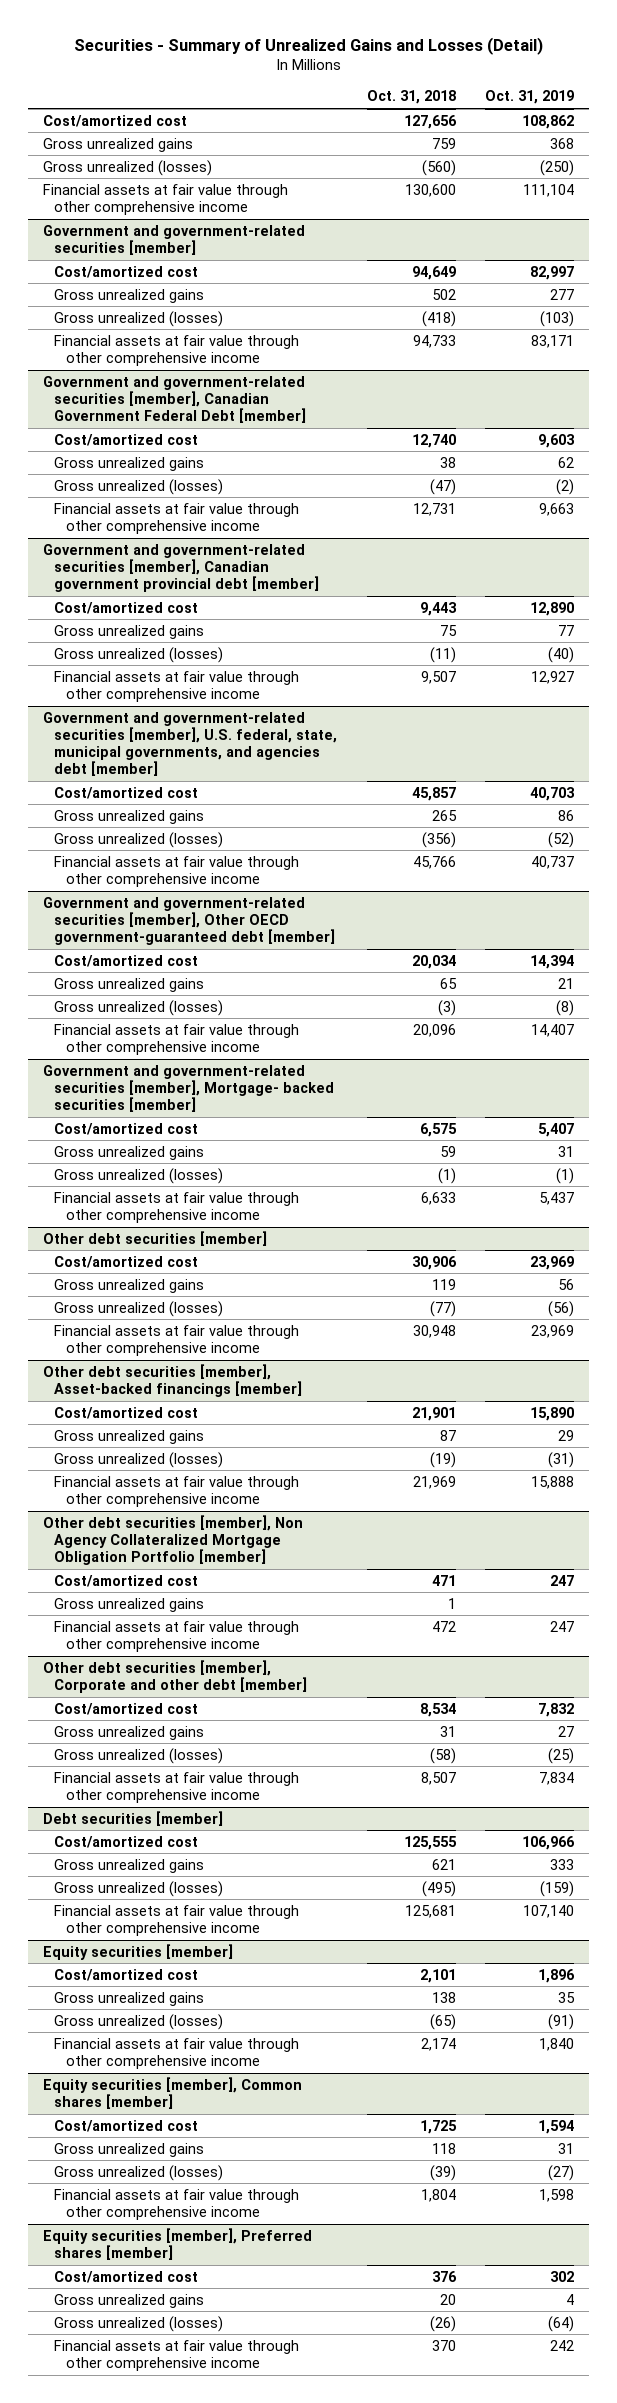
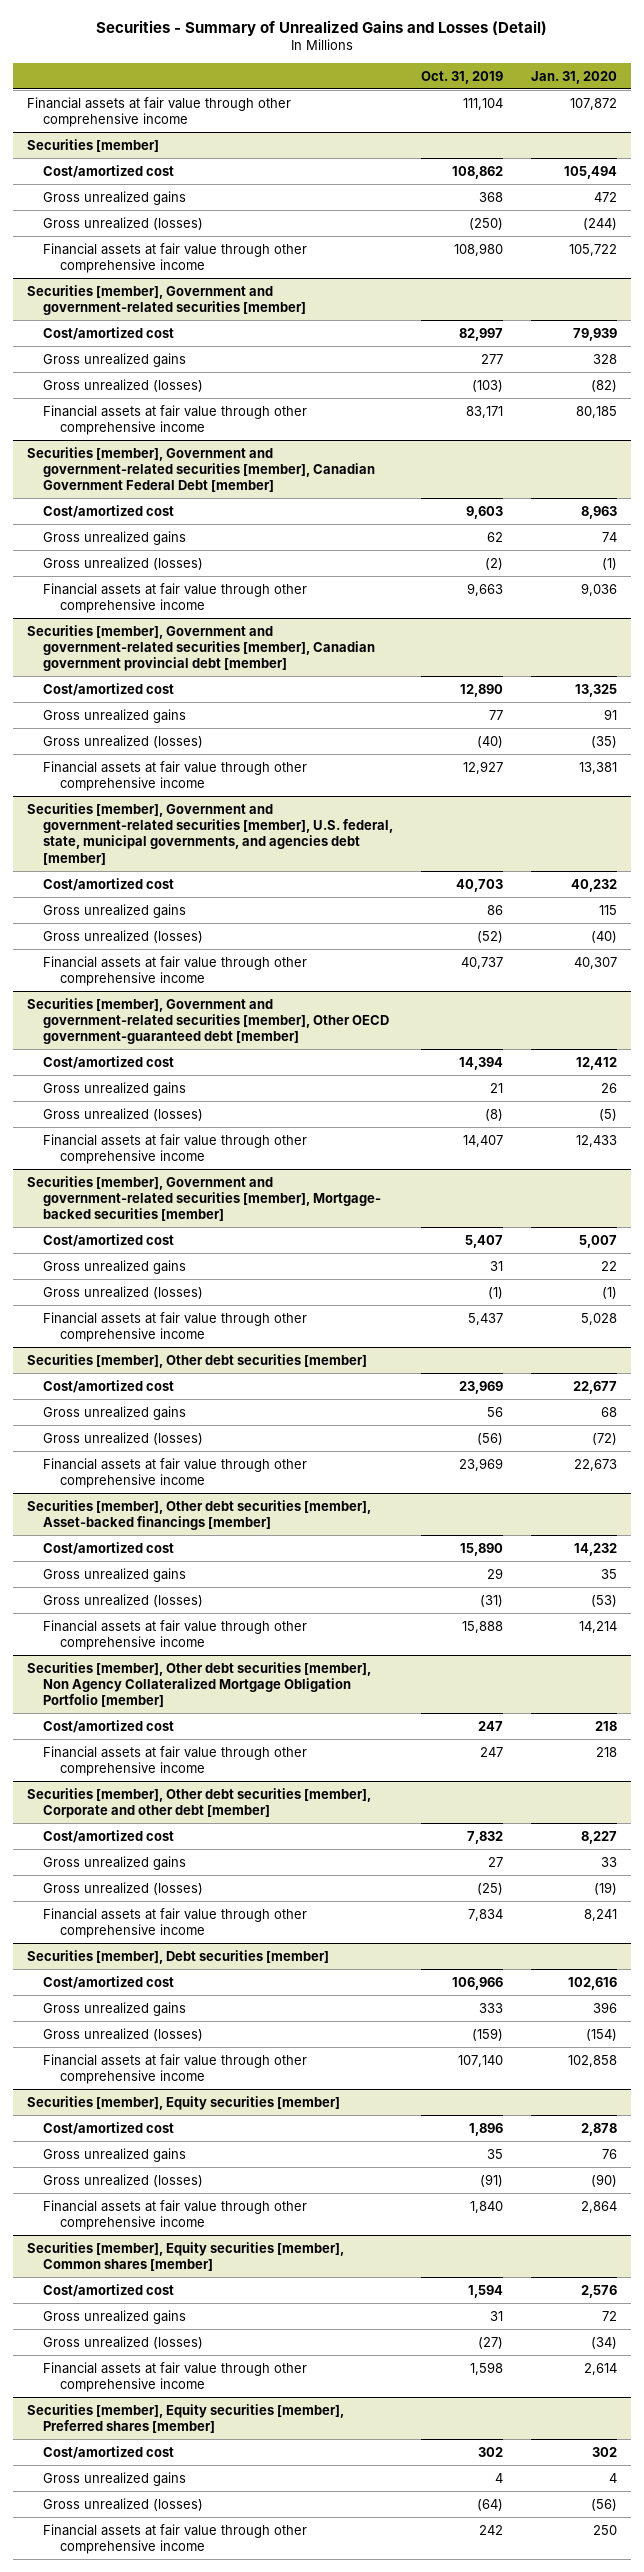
[366,90,456,105] Oct. 31, 2018 -> none
none -> [531,70,618,84] Jan. 31, 2020
[42,183,288,216] Financial assets at fair value through other comprehensive income -> [26,96,291,127] Financial assets at fair value through other comprehensive income
none -> [26,138,159,152] Securities [member]
none -> [43,242,308,273] Financial assets at fair value through other comprehensive income
[42,224,305,256] Government and government-related securities [member] -> [26,284,307,315] Securities [member], Government and government-related securities [member]
[42,375,307,424] Government and government-related securities [member], Canadian Government Federal Debt [member] -> [26,446,376,493] Securities [member], Government and government-related securities [member], Canadian Government Federal Debt [member]
[42,543,320,593] Government and government-related securities [member], Canadian government provincial debt [member] -> [26,624,376,672] Securities [member], Government and government-related securities [member], Canadian government provincial debt [member]
[42,711,338,777] Government and government-related securities [member], U.S. federal, state, municipal governments, and agencies debt [member] -> [26,802,394,865] Securities [member], Government and government-related securities [member], U.S. federal, state, municipal governments, and agencies debt [member]
[42,896,336,946] Government and government-related securities [member], Other OECD government-guaranteed debt [member] -> [26,997,390,1045] Securities [member], Government and government-related securities [member], Other OECD government-guaranteed debt [member]
[42,1064,335,1113] Government and government-related securities [member], Mortgage- backed securities [member] -> [26,1175,382,1222] Securities [member], Government and government-related securities [member], Mortgage- backed securities [member]
[42,1230,267,1246] Other debt securities [member] -> [26,1353,367,1368] Securities [member], Other debt securities [member]
[42,1363,303,1398] Other debt securities [member], Asset-backed financings [member] -> [26,1499,371,1530] Securities [member], Other debt securities [member], Asset-backed financings [member]
[42,1514,303,1566] Other debt securities [member], Non Agency Collateralized Mortgage Obligation Portfolio [member] -> [26,1661,371,1708] Securities [member], Other debt securities [member], Non Agency Collateralized Mortgage Obligation Portfolio [member]
[54,1597,205,1612] Gross unrealized gains -> none
[42,1659,308,1694] Other debt securities [member], Corporate and other debt [member] -> [26,1787,371,1818] Securities [member], Other debt securities [member], Corporate and other debt [member]
[42,1810,223,1826] Debt securities [member] -> [26,1949,329,1964] Securities [member], Debt securities [member]
[42,1943,233,1960] Equity securities [member] -> [26,2095,340,2110] Securities [member], Equity securities [member]
[42,2076,302,2110] Equity securities [member], Common shares [member] -> [26,2241,344,2271] Securities [member], Equity securities [member], Common shares [member]
[42,2227,312,2261] Equity securities [member], Preferred shares [member] -> [26,2403,344,2433] Securities [member], Equity securities [member], Preferred shares [member]

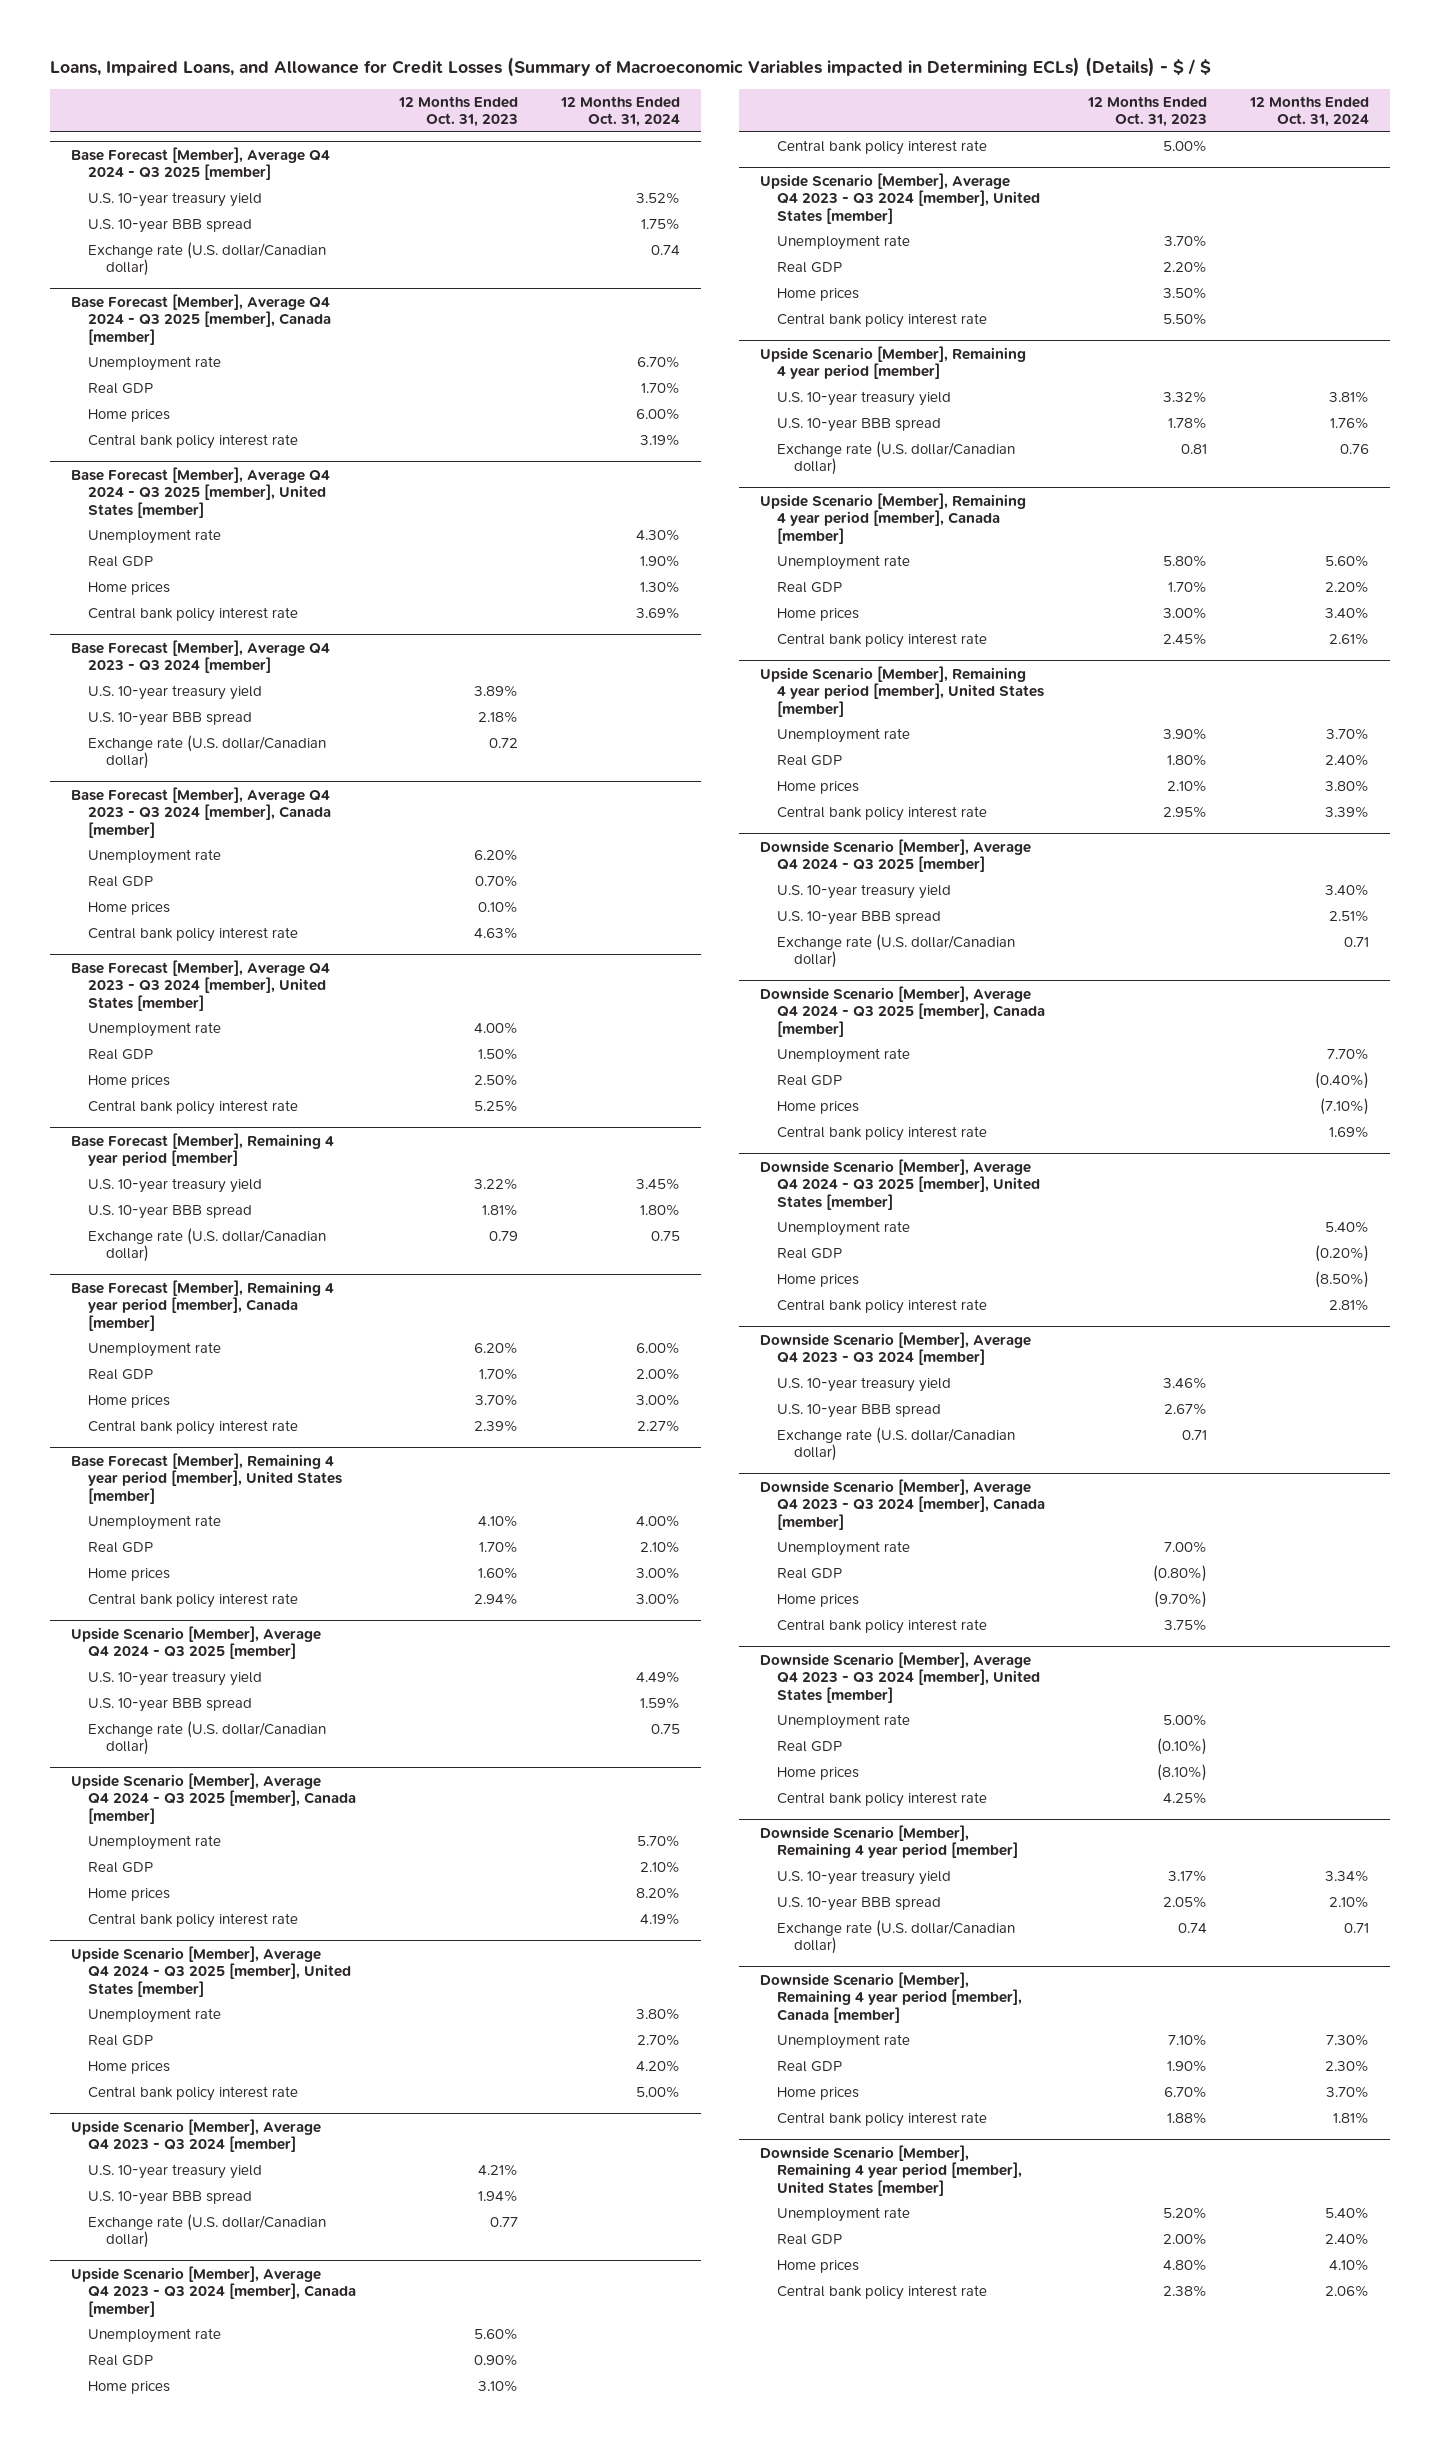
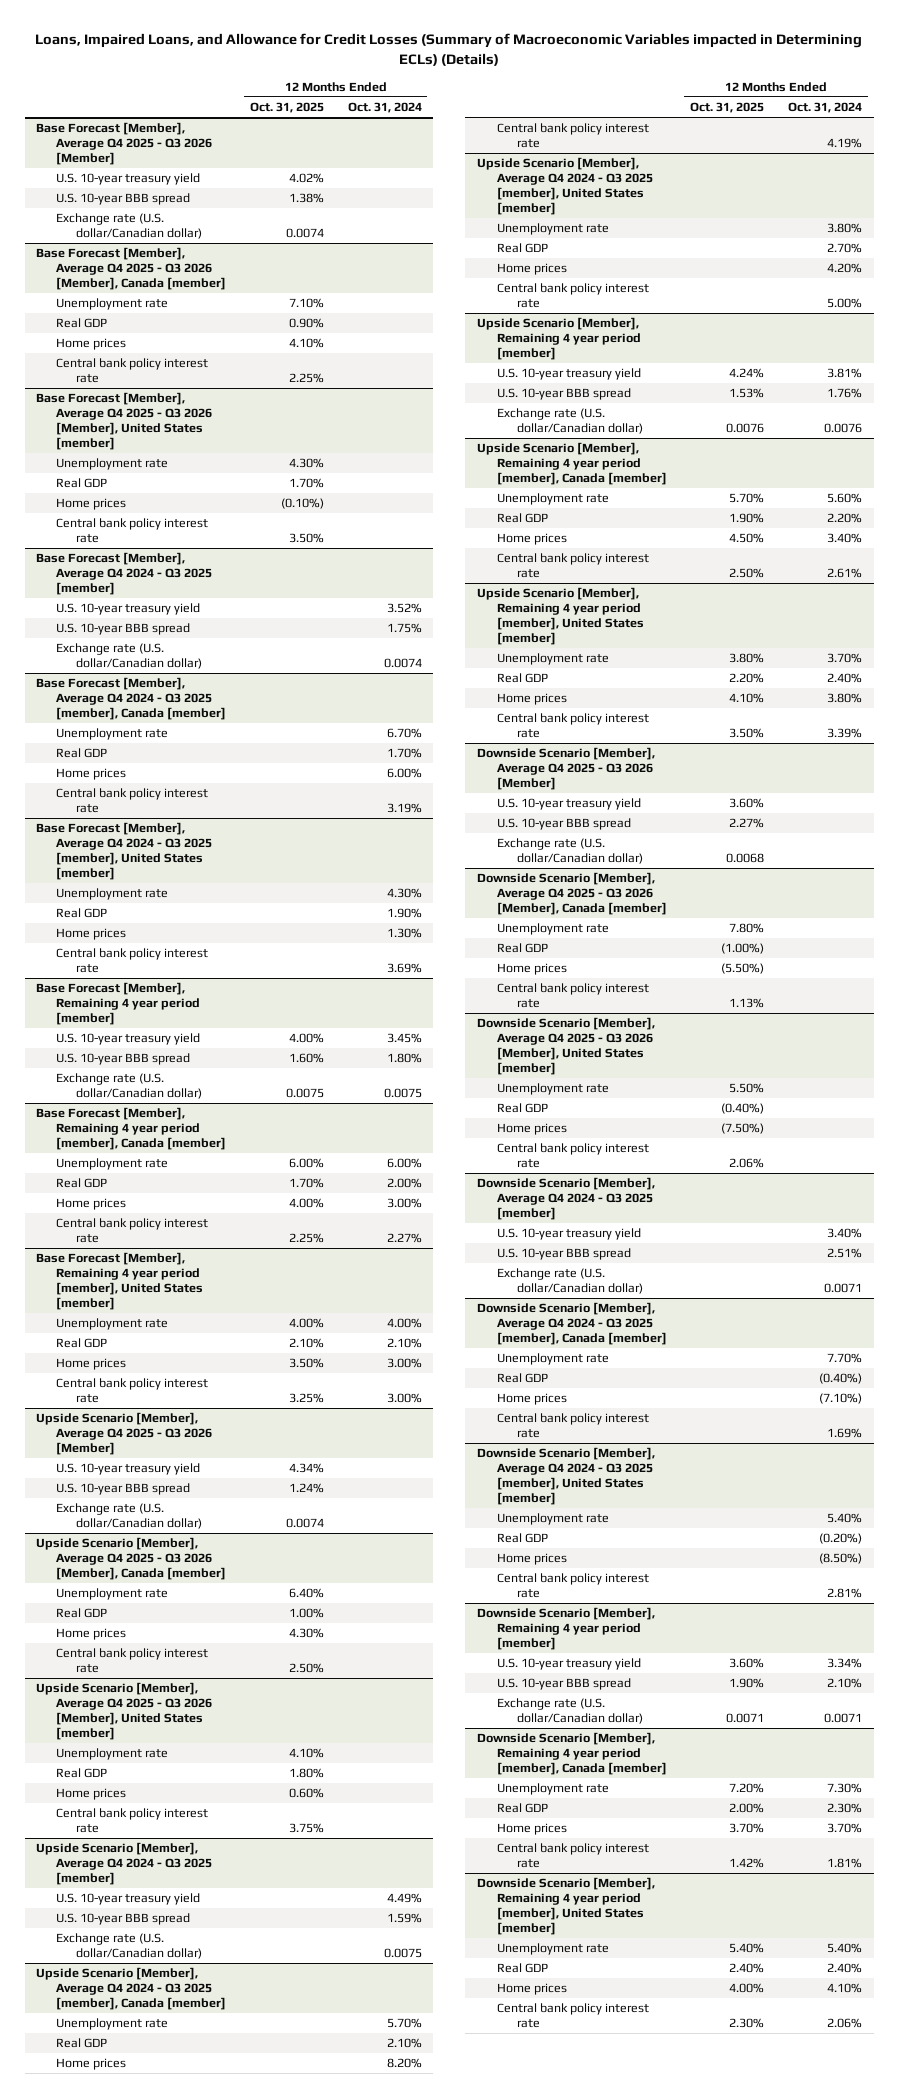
[50,57,1212,78] Loans, Impaired Loans, and Allowance for Credit Losses (Summary of Macroeconomic Variables impacted in Determining ECLs) (Details) - $ / $ -> [35,33,863,66] Loans, Impaired Loans, and Allowance for Credit Losses (Summary of Macroeconomic Variables impacted in Determining ECLs) (Details)
[398,95,519,128] 12 Months Ended Oct. 31, 2023 -> none
none -> [249,101,324,113] Oct. 31, 2025
none -> [36,122,213,166] Base Forecast [Member], Average Q4 2025 - Q3 2026 [Member]
none -> [56,173,201,186] U.S. 10-year treasury yield
none -> [56,193,191,206] U.S. 10-year BBB spread
none -> [56,213,203,240] Exchange rate (U.S. dollar/Canadian dollar)
none -> [36,247,227,291] Base Forecast [Member], Average Q4 2025 - Q3 2026 [Member], Canada [member]
none -> [56,298,169,311] Unemployment rate
none -> [56,318,108,329] Real GDP
none -> [56,338,127,351] Home prices
none -> [56,358,209,384] Central bank policy interest rate
none -> [36,392,213,451] Base Forecast [Member], Average Q4 2025 - Q3 2026 [Member], United States [member]
none -> [56,458,169,471] Unemployment rate
none -> [56,478,108,489] Real GDP
none -> [56,498,127,511] Home prices
none -> [56,518,209,544] Central bank policy interest rate
[650,244,680,255] 0.74 -> [383,658,422,669] 0.0074
[71,639,331,674] Base Forecast [Member], Average Q4 2023 - Q3 2024 [member] -> none
[88,684,263,700] U.S. 10-year treasury yield -> none
[88,711,253,726] U.S. 10-year BBB spread -> none
[88,734,327,770] Exchange rate (U.S. dollar/Canadian dollar) -> none
[71,786,332,838] Base Forecast [Member], Average Q4 2023 - Q3 2024 [member], Canada [member] -> none
[88,848,222,864] Unemployment rate -> none
[88,875,154,887] Real GDP -> none
[88,901,171,915] Home prices -> none
[88,926,299,942] Central bank policy interest rate -> none
[71,959,331,1011] Base Forecast [Member], Average Q4 2023 - Q3 2024 [member], United States [member] -> none
[88,1021,222,1037] Unemployment rate -> none
[88,1048,154,1060] Real GDP -> none
[88,1074,171,1088] Home prices -> none
[88,1099,299,1115] Central bank policy interest rate -> none
[650,1230,680,1241] 0.75 -> [383,1088,422,1099] 0.0075
none -> [36,1412,213,1456] Upside Scenario [Member], Average Q4 2025 - Q3 2026 [Member]
none -> [56,1463,201,1476] U.S. 10-year treasury yield
none -> [56,1483,191,1496] U.S. 10-year BBB spread
none -> [56,1503,203,1530] Exchange rate (U.S. dollar/Canadian dollar)
none -> [36,1537,227,1581] Upside Scenario [Member], Average Q4 2025 - Q3 2026 [Member], Canada [member]
none -> [56,1588,169,1601] Unemployment rate
none -> [56,1608,108,1619] Real GDP
none -> [56,1628,127,1641] Home prices
none -> [56,1648,209,1674] Central bank policy interest rate
none -> [36,1682,213,1741] Upside Scenario [Member], Average Q4 2025 - Q3 2026 [Member], United States [member]
none -> [56,1748,169,1761] Unemployment rate
none -> [56,1768,108,1779] Real GDP
none -> [56,1788,127,1801] Home prices
none -> [56,1808,209,1834] Central bank policy interest rate
[650,1723,680,1734] 0.75 -> [383,1948,422,1959] 0.0075
[71,2118,322,2153] Upside Scenario [Member], Average Q4 2023 - Q3 2024 [member] -> none
[88,2163,263,2179] U.S. 10-year treasury yield -> none
[88,2190,253,2205] U.S. 10-year BBB spread -> none
[88,2213,327,2249] Exchange rate (U.S. dollar/Canadian dollar) -> none
[71,2265,357,2317] Upside Scenario [Member], Average Q4 2023 - Q3 2024 [member], Canada [member] -> none
[88,2327,222,2343] Unemployment rate -> none
[88,2354,154,2366] Real GDP -> none
[88,2380,171,2394] Home prices -> none
[777,139,988,155] Central bank policy interest rate -> none
[760,172,1041,224] Upside Scenario [Member], Average Q4 2023 - Q3 2024 [member], United States [member] -> none
[777,234,911,250] Unemployment rate -> none
[777,261,843,273] Real GDP -> none
[777,287,860,301] Home prices -> none
[777,312,988,328] Central bank policy interest rate -> none
[1339,443,1369,454] 0.76 -> [823,423,862,434] 0.0076
none -> [476,747,655,791] Downside Scenario [Member], Average Q4 2025 - Q3 2026 [Member]
none -> [496,798,641,811] U.S. 10-year treasury yield
none -> [496,818,631,831] U.S. 10-year BBB spread
none -> [496,838,643,865] Exchange rate (U.S. dollar/Canadian dollar)
none -> [476,872,667,916] Downside Scenario [Member], Average Q4 2025 - Q3 2026 [Member], Canada [member]
none -> [496,923,609,936] Unemployment rate
none -> [496,943,548,954] Real GDP
none -> [496,963,567,976] Home prices
none -> [496,983,649,1009] Central bank policy interest rate
none -> [476,1017,655,1076] Downside Scenario [Member], Average Q4 2025 - Q3 2026 [Member], United States [member]
none -> [496,1083,609,1096] Unemployment rate
none -> [496,1103,548,1114] Real GDP
none -> [496,1123,567,1136] Home prices
none -> [496,1143,649,1169] Central bank policy interest rate
[1343,936,1369,947] 0.71 -> [823,1283,862,1294] 0.0071
[760,1331,1032,1366] Downside Scenario [Member], Average Q4 2023 - Q3 2024 [member] -> none
[777,1376,952,1392] U.S. 10-year treasury yield -> none
[777,1403,942,1418] U.S. 10-year BBB spread -> none
[777,1426,1016,1462] Exchange rate (U.S. dollar/Canadian dollar) -> none
[760,1478,1046,1530] Downside Scenario [Member], Average Q4 2023 - Q3 2024 [member], Canada [member] -> none
[777,1540,911,1556] Unemployment rate -> none
[777,1567,843,1579] Real GDP -> none
[777,1593,860,1607] Home prices -> none
[777,1618,988,1634] Central bank policy interest rate -> none
[760,1651,1041,1703] Downside Scenario [Member], Average Q4 2023 - Q3 2024 [member], United States [member] -> none
[777,1713,911,1729] Unemployment rate -> none
[777,1740,843,1752] Real GDP -> none
[777,1766,860,1780] Home prices -> none
[777,1791,988,1807] Central bank policy interest rate -> none
[1343,1922,1369,1933] 0.71 -> [823,1713,862,1724] 0.0071

